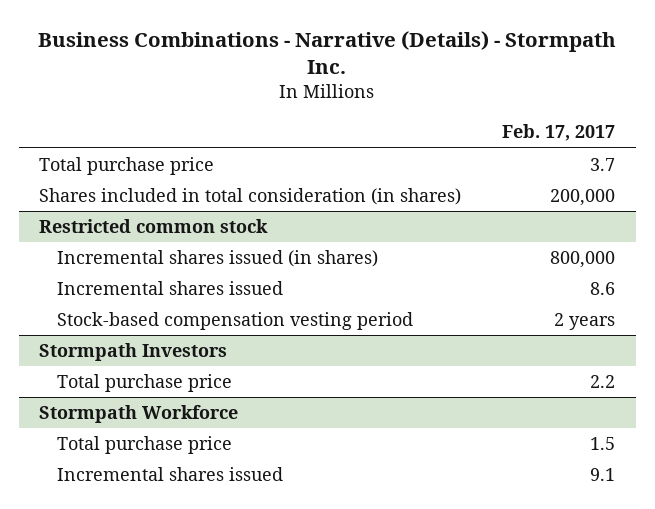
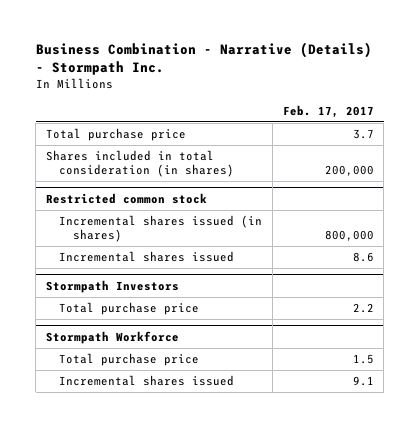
[38,30,617,75] Business Combinations - Narrative (Details) - Stormpath Inc. -> [35,41,372,76] Business Combination - Narrative (Details) - Stormpath Inc.
[57,312,414,331] Stock-based compensation vesting period -> none

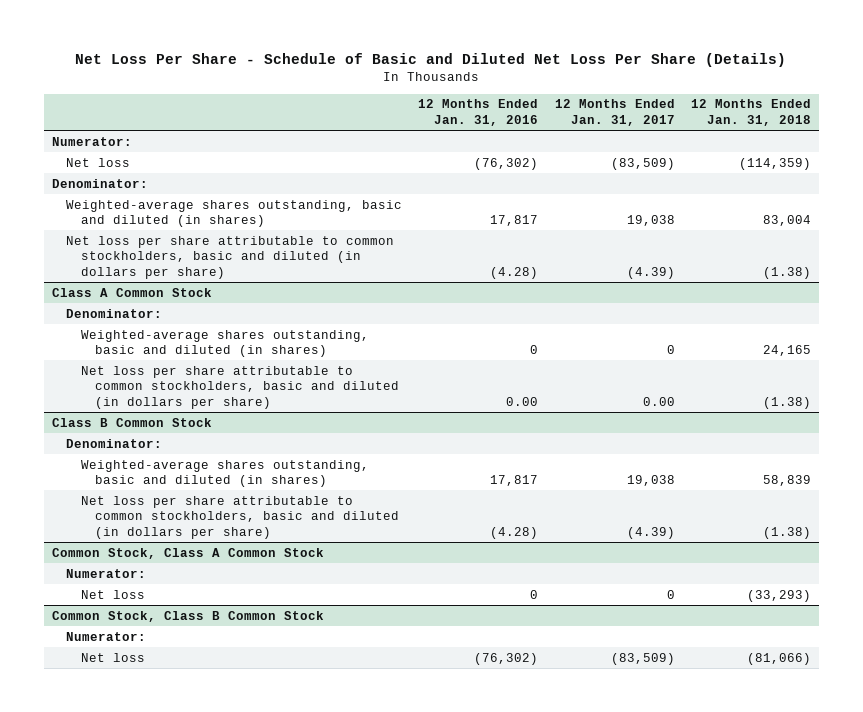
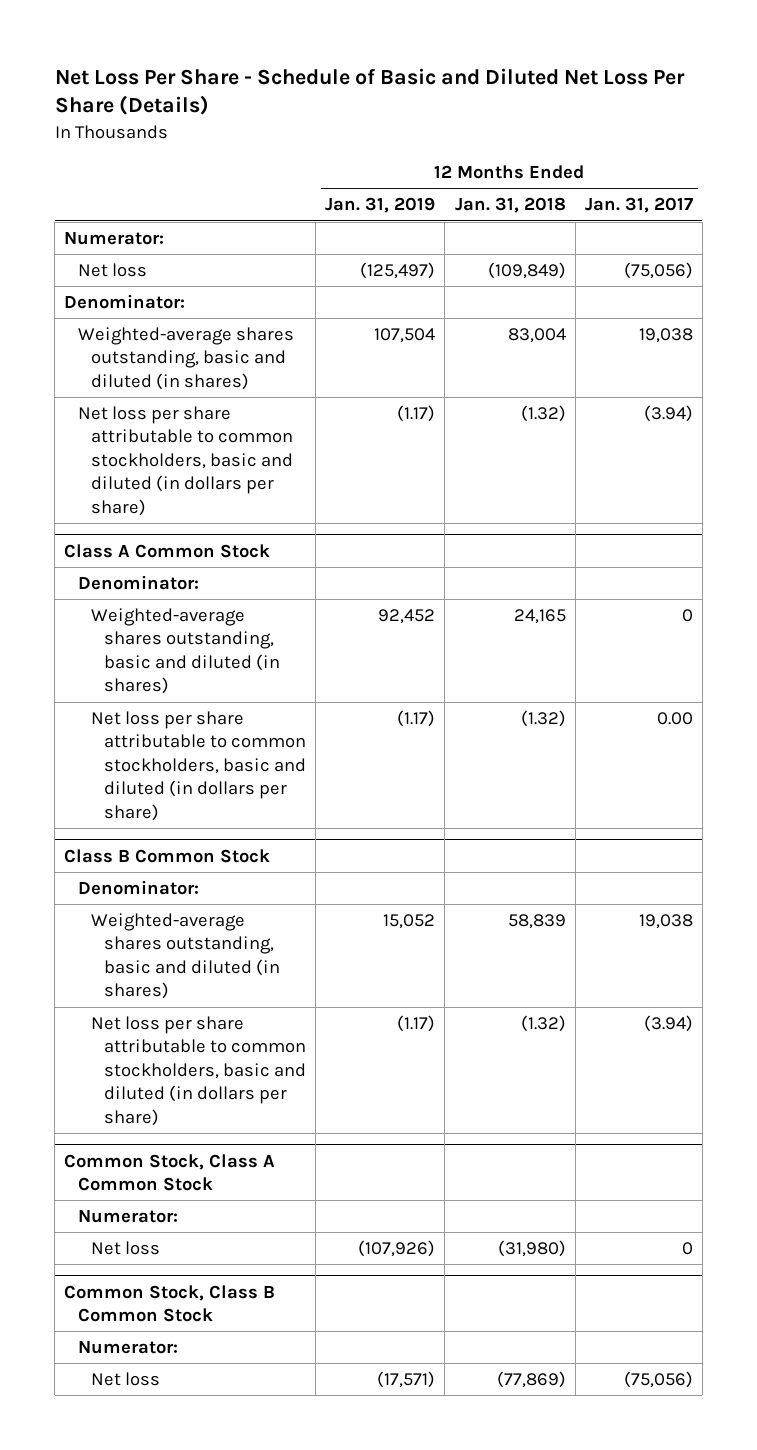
[418,99,539,126] 12 Months Ended Jan. 31, 2016 -> none
none -> [325,197,436,214] Jan. 31, 2019
[610,157,675,170] (83,509) -> [623,261,693,279] (75,056)
[738,157,811,170] (114,359) -> [487,261,566,279] (109,849)
[626,266,675,279] (4.39) -> [643,404,693,422] (3.94)
[762,266,811,279] (1.38) -> [520,404,566,422] (1.32)
[762,396,811,409] (1.38) -> [520,709,566,727] (1.32)
[626,526,675,539] (4.39) -> [643,1014,693,1032] (3.94)
[762,526,811,539] (1.38) -> [520,1014,566,1032] (1.32)
[746,589,811,602] (33,293) -> [497,1239,566,1257] (31,980)
[610,652,675,665] (83,509) -> [623,1370,693,1388] (75,056)
[746,652,811,665] (81,066) -> [496,1370,566,1388] (77,869)

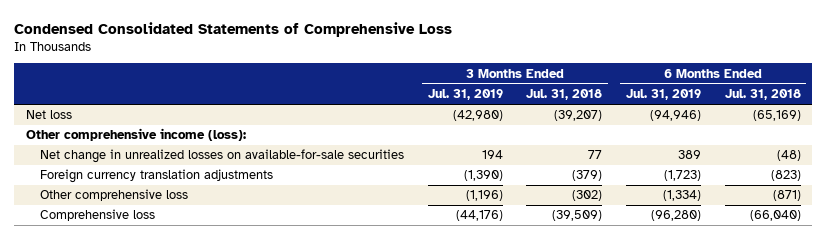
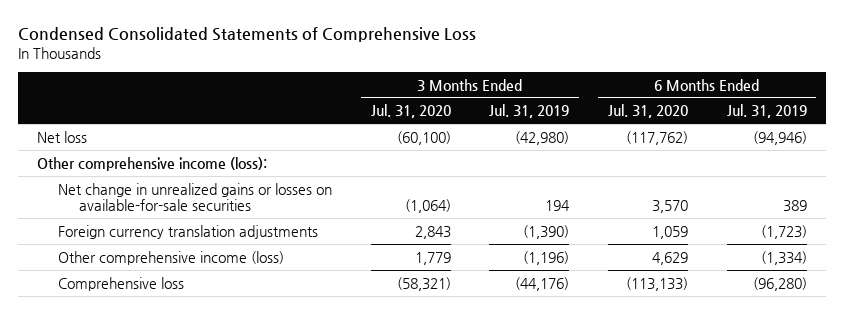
[526,89,603,101] Jul. 31, 2018 -> none
[724,89,801,101] Jul. 31, 2018 -> none
none -> [370,104,451,119] Jul. 31, 2020
none -> [607,104,688,119] Jul. 31, 2020
[40,149,405,164] Net change in unrealized losses on available-for-sale securities -> [58,182,333,211] Net change in unrealized gains or losses on available-for-sale securities
[40,189,189,202] Other comprehensive loss -> [58,250,285,265] Other comprehensive income (loss)

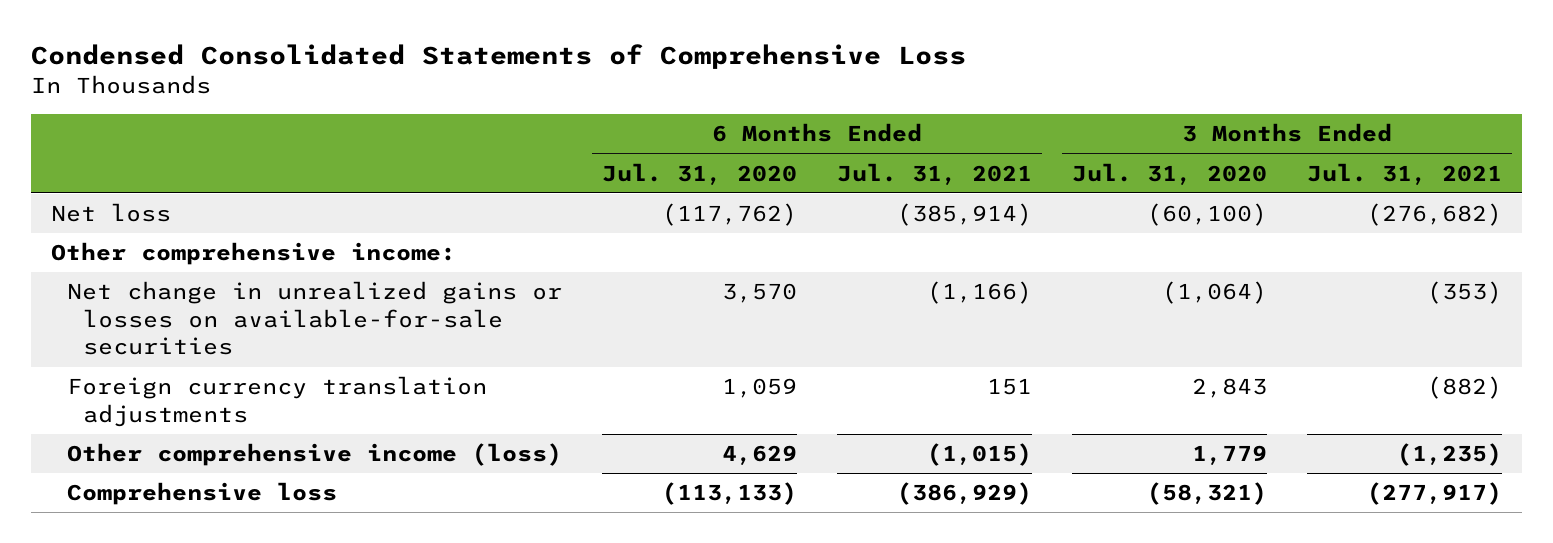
[489,104,570,119] Jul. 31, 2019 -> none
[726,104,807,119] Jul. 31, 2019 -> none
none -> [837,162,1033,185] Jul. 31, 2021
none -> [1307,162,1503,185] Jul. 31, 2021
[36,156,267,171] Other comprehensive income (loss): -> [50,242,456,266] Other comprehensive income:

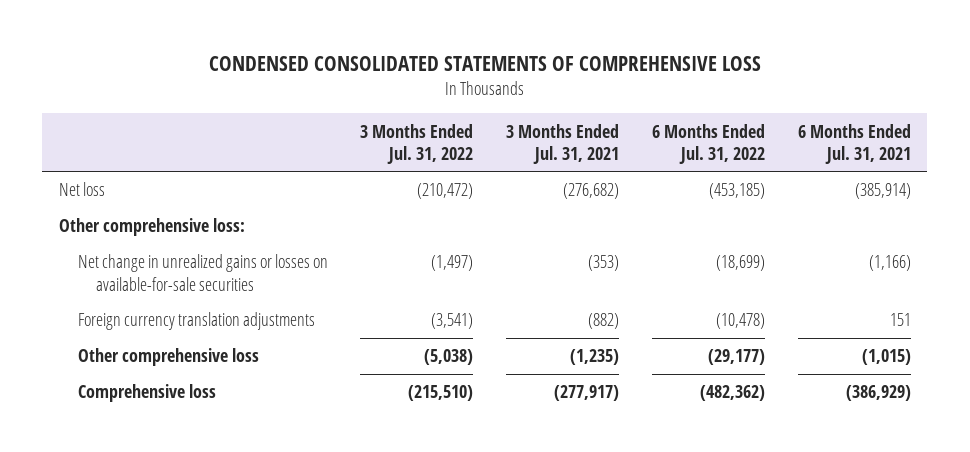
[30,43,966,69] Condensed Consolidated Statements of Comprehensive Loss -> [208,55,761,71] CONDENSED CONSOLIDATED STATEMENTS OF COMPREHENSIVE LOSS
[601,162,797,185] Jul. 31, 2020 -> none
[1072,162,1268,185] Jul. 31, 2020 -> none
none -> [360,123,474,165] 3 Months Ended Jul. 31, 2022
none -> [652,123,766,165] 6 Months Ended Jul. 31, 2022
[50,242,456,266] Other comprehensive income: -> [58,218,245,237] Other comprehensive loss:
[66,443,562,467] Other comprehensive income (loss) -> [77,348,259,367] Other comprehensive loss

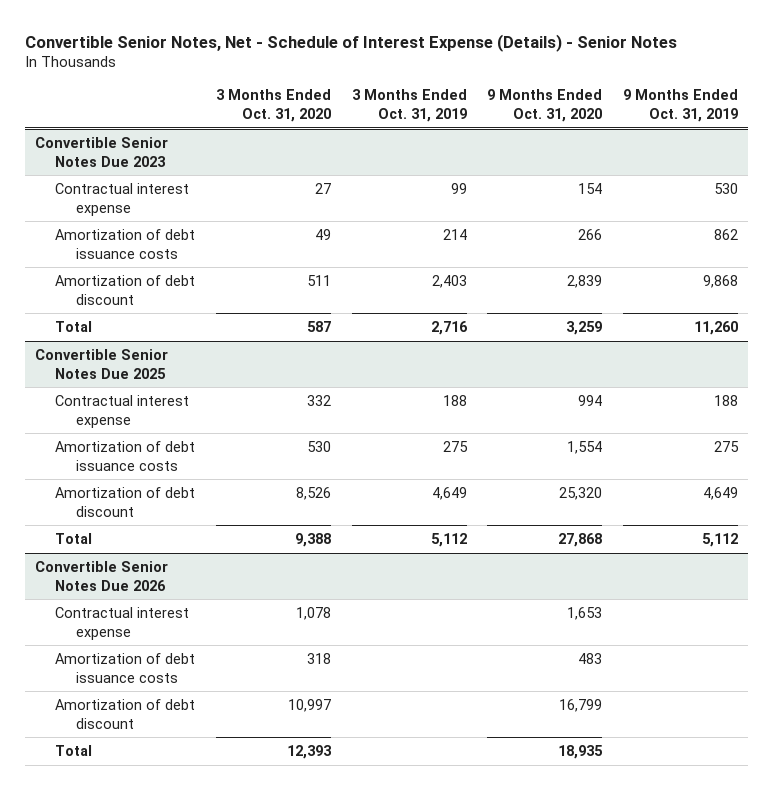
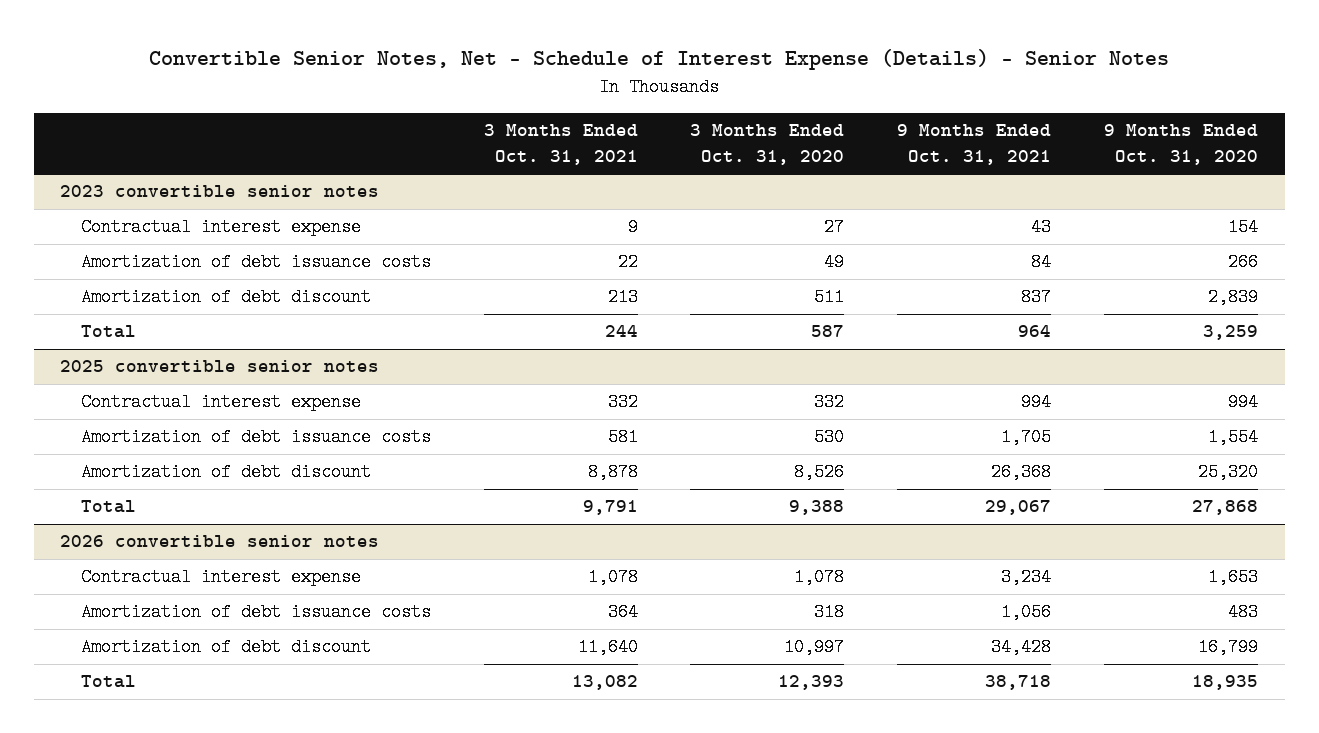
[351,89,467,123] 3 Months Ended Oct. 31, 2019 -> none
[622,89,738,123] 9 Months Ended Oct. 31, 2019 -> none
none -> [483,124,638,166] 3 Months Ended Oct. 31, 2021
none -> [897,124,1052,166] 9 Months Ended Oct. 31, 2021
[35,136,169,167] Convertible Senior Notes Due 2023 -> [60,185,380,198] 2023 convertible senior notes
[35,348,169,379] Convertible Senior Notes Due 2025 -> [60,360,380,373] 2025 convertible senior notes
[35,560,169,591] Convertible Senior Notes Due 2026 -> [60,535,380,548] 2026 convertible senior notes

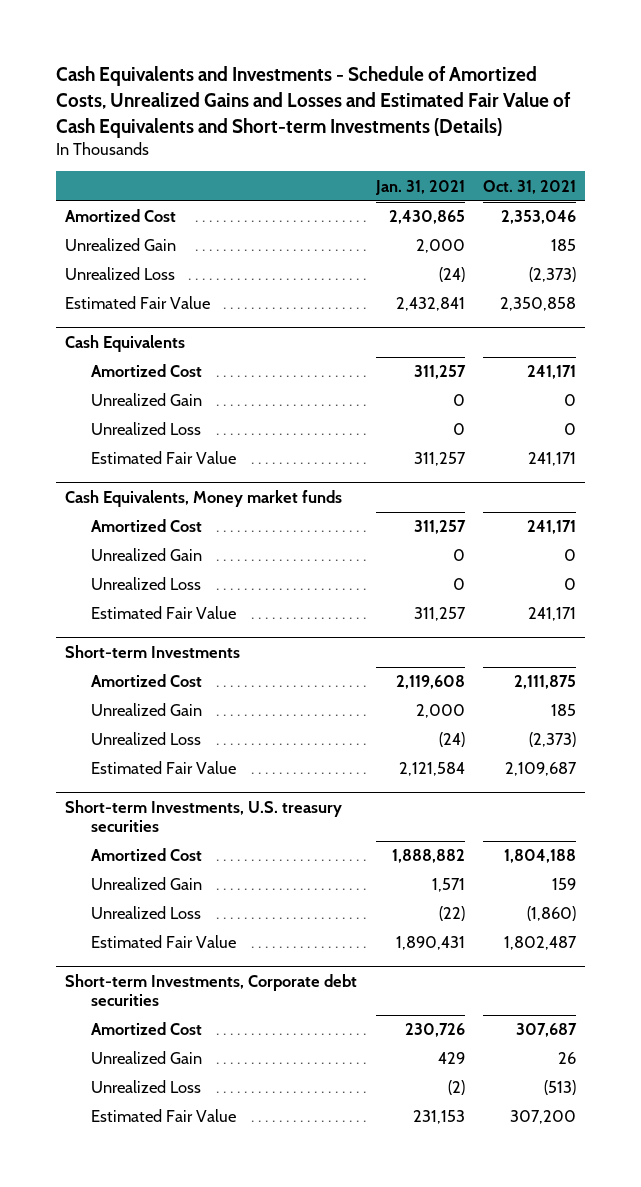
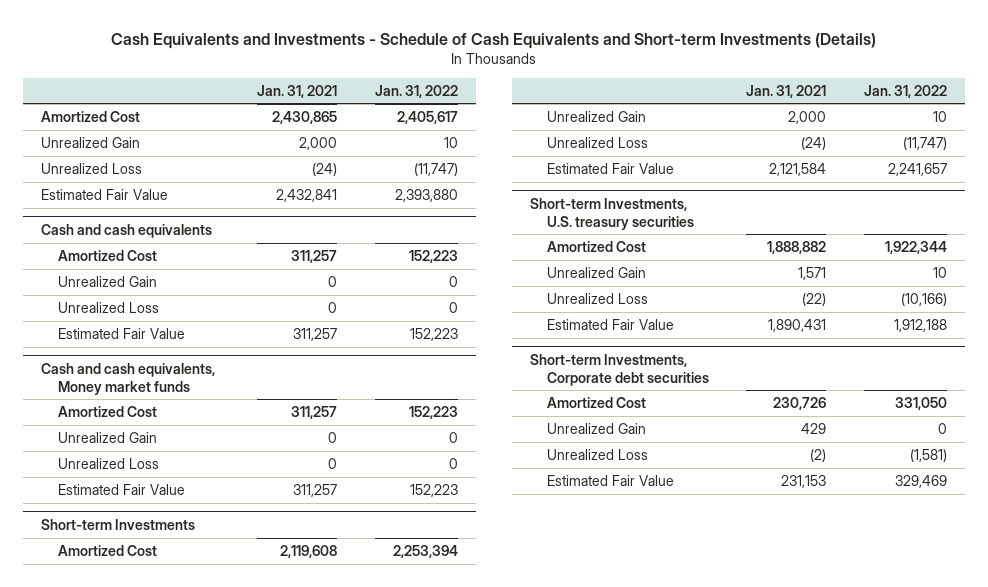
[55,66,571,138] Cash Equivalents and Investments - Schedule of Amortized Costs, Unrealized Gains and Losses and Estimated Fair Value of Cash Equivalents and Short-term Investments (Details) -> [110,32,876,49] Cash Equivalents and Investments - Schedule of Cash Equivalents and Short-term Investments (Details)
[483,179,577,194] Oct. 31, 2021 -> none
none -> [374,84,458,98] Jan. 31, 2022
[64,334,185,352] Cash Equivalents -> [41,223,213,238] Cash and cash equivalents
[64,489,342,507] Cash Equivalents, Money market funds -> [41,362,216,395] Cash and cash equivalents, Money market funds

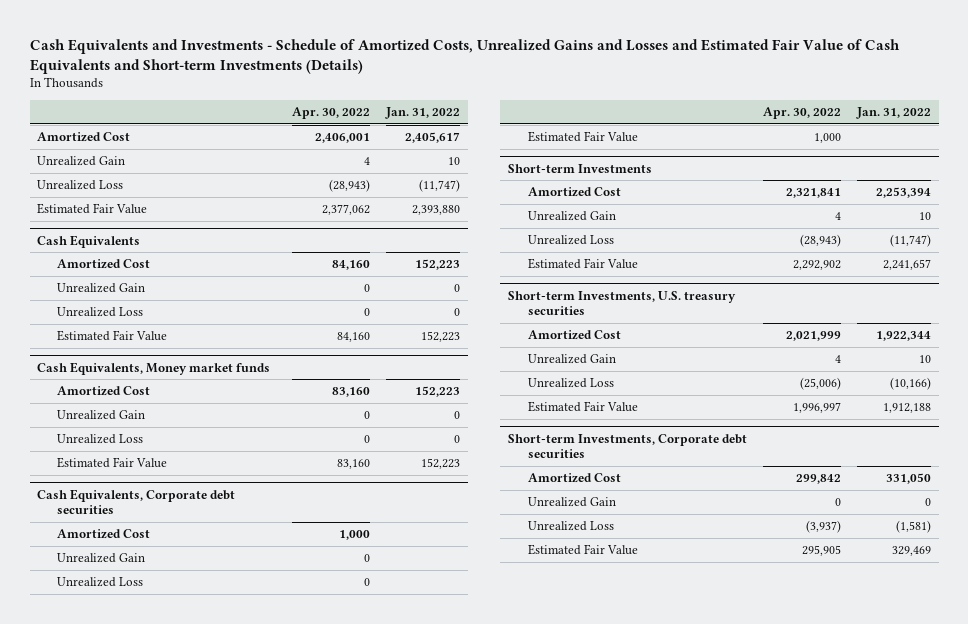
[110,32,876,49] Cash Equivalents and Investments - Schedule of Cash Equivalents and Short-term Investments (Details) -> [29,38,900,74] Cash Equivalents and Investments - Schedule of Amortized Costs, Unrealized Gains and Losses and Estimated Fair Value of Cash Equivalents and Short-term Investments (Details)
[257,84,338,98] Jan. 31, 2021 -> none
none -> [292,106,371,119] Apr. 30, 2022
[41,223,213,238] Cash and cash equivalents -> [37,234,141,248] Cash Equivalents
[41,362,216,395] Cash and cash equivalents, Money market funds -> [37,361,271,375] Cash Equivalents, Money market funds
none -> [37,488,236,514] Cash Equivalents, Corporate debt securities
none -> [57,529,151,540] Amortized Cost
none -> [57,553,146,564] Unrealized Gain
none -> [57,577,144,588] Unrealized Loss
none -> [527,131,638,143] Estimated Fair Value

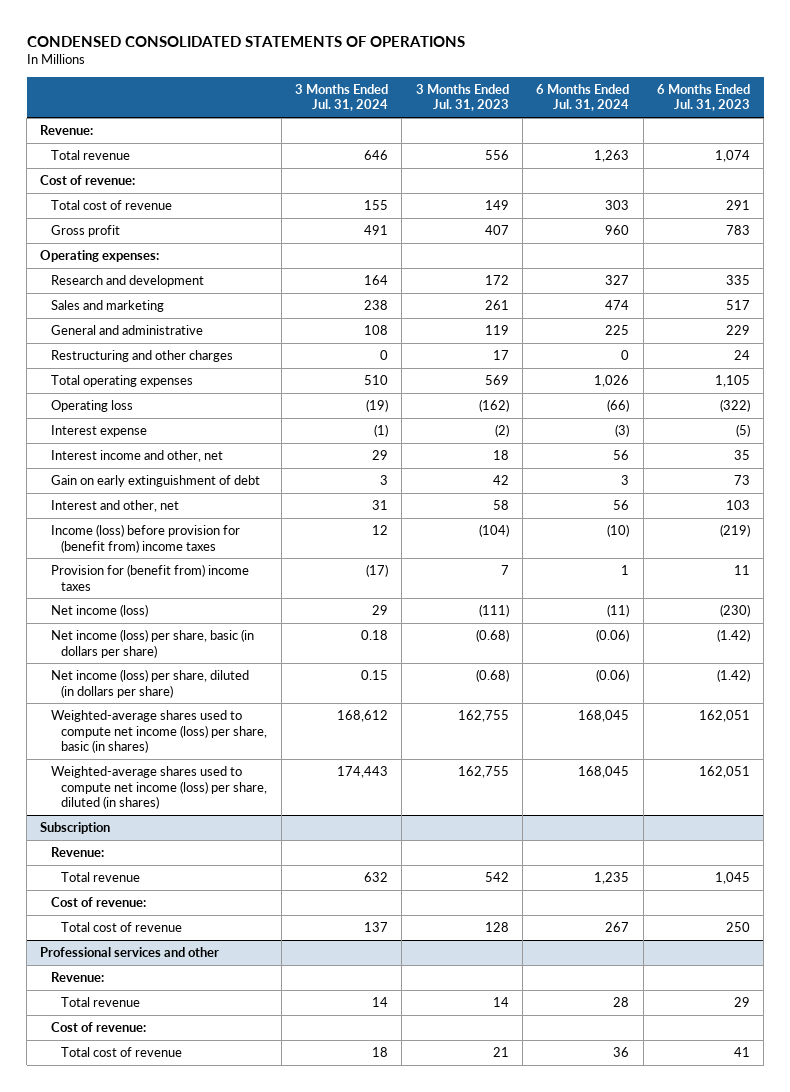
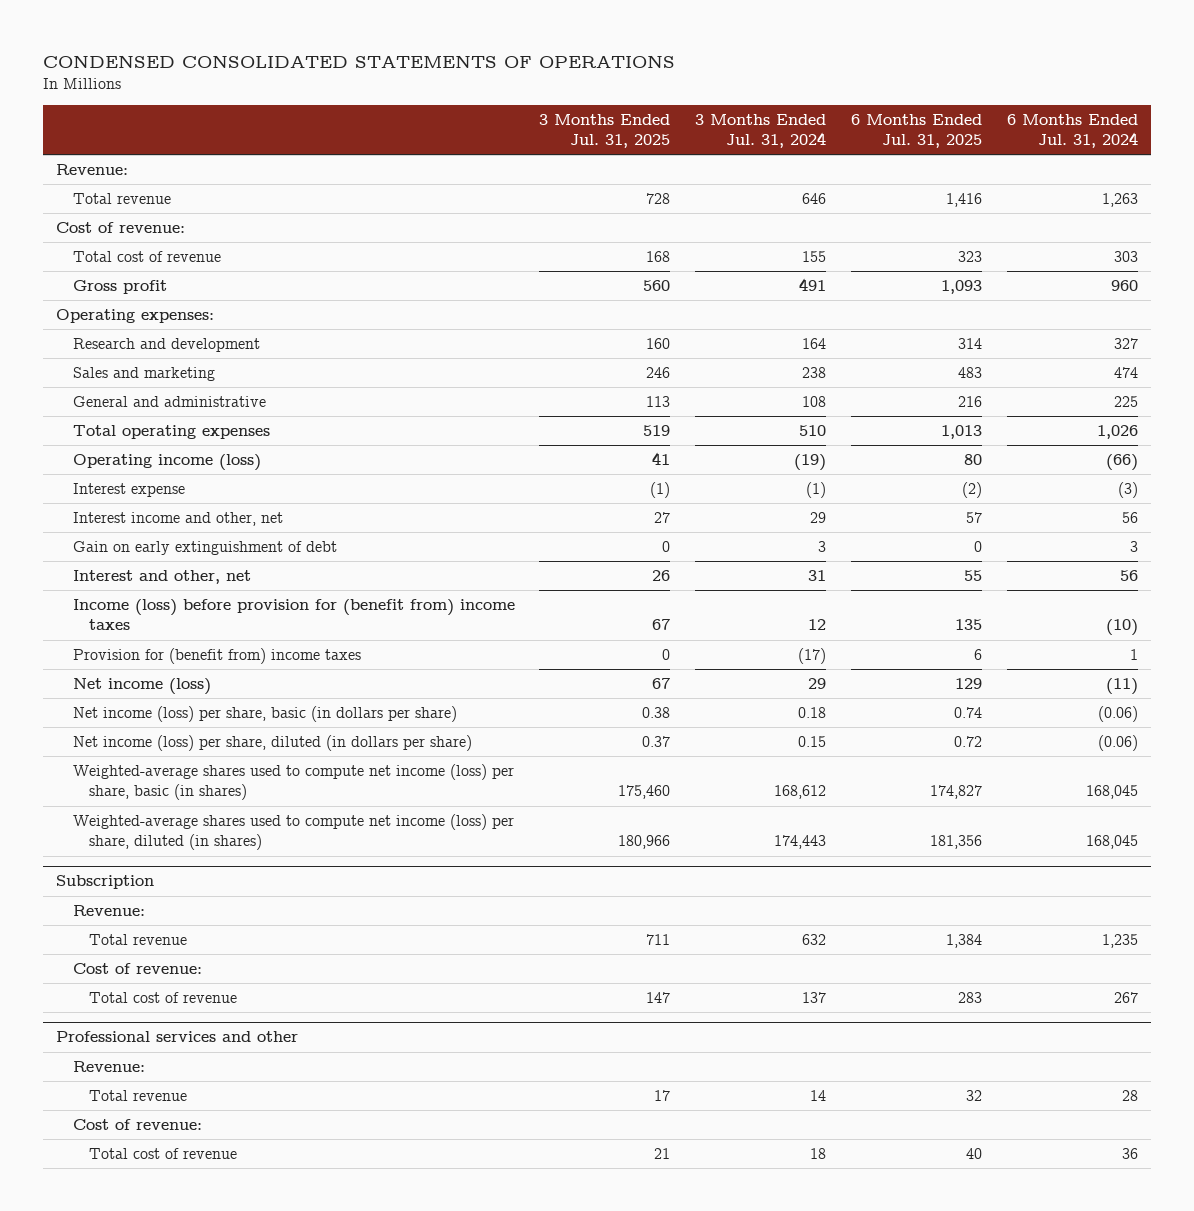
[415,83,509,112] 3 Months Ended Jul. 31, 2023 -> none
[657,83,751,112] 6 Months Ended Jul. 31, 2023 -> none
none -> [539,113,671,149] 3 Months Ended Jul. 31, 2025
none -> [851,113,983,149] 6 Months Ended Jul. 31, 2025
[50,350,233,363] Restructuring and other charges -> none
[50,400,133,413] Operating loss -> [72,454,261,472] Operating income (loss)

